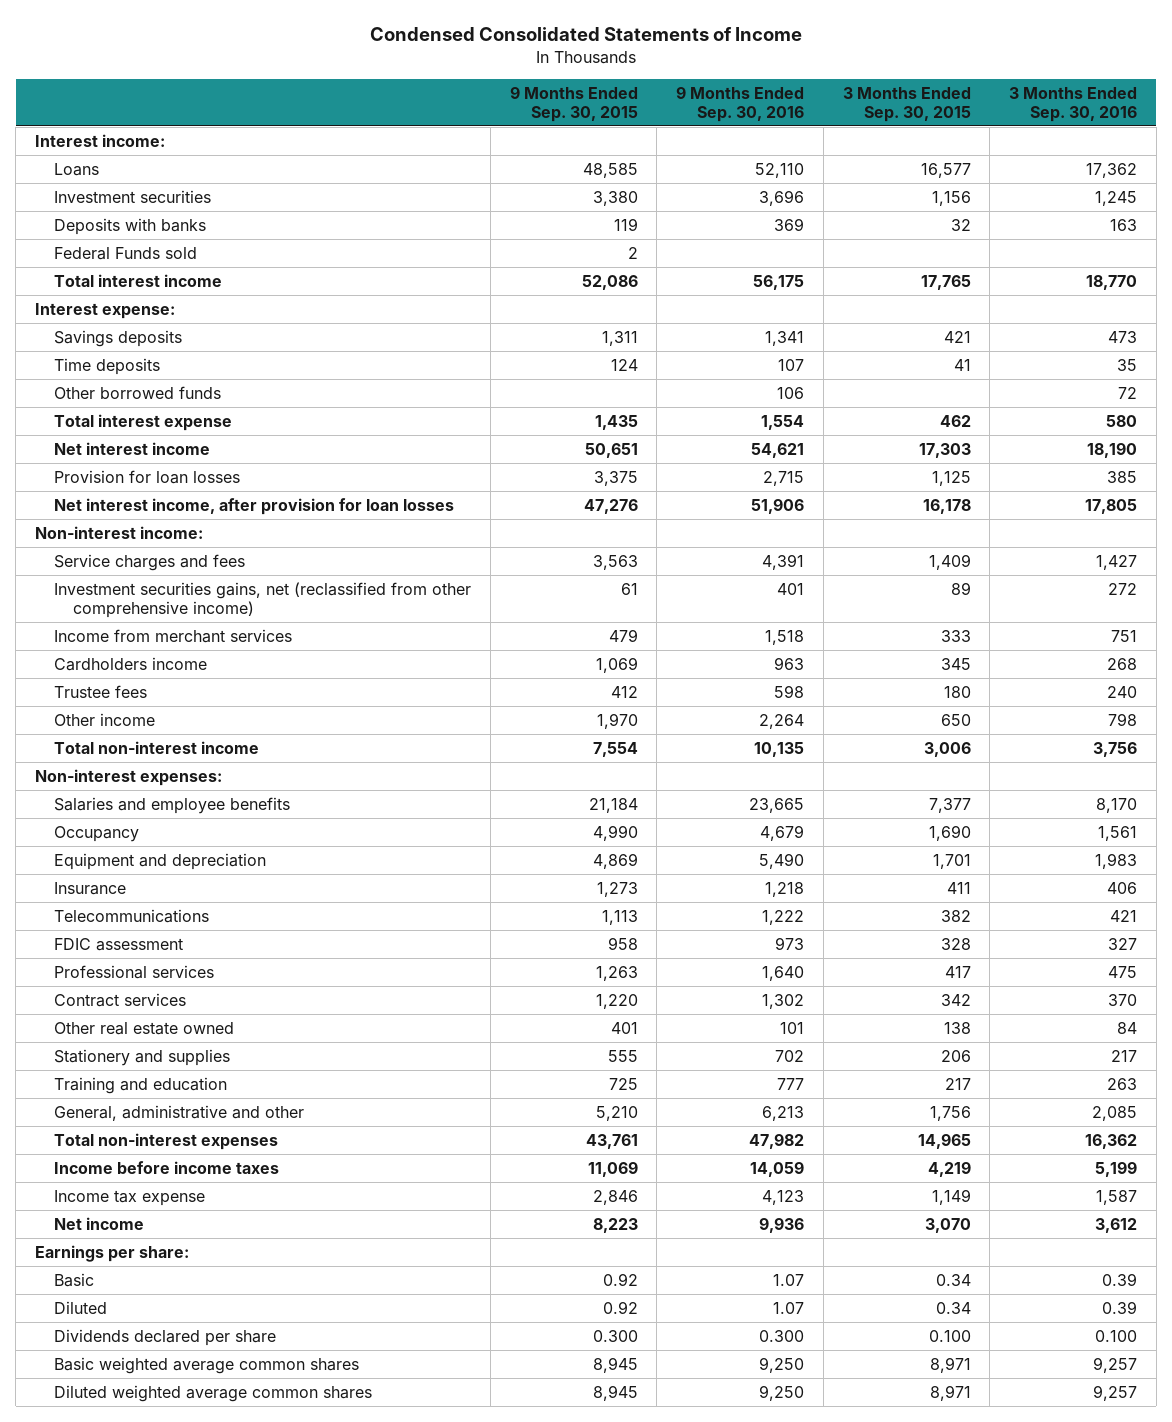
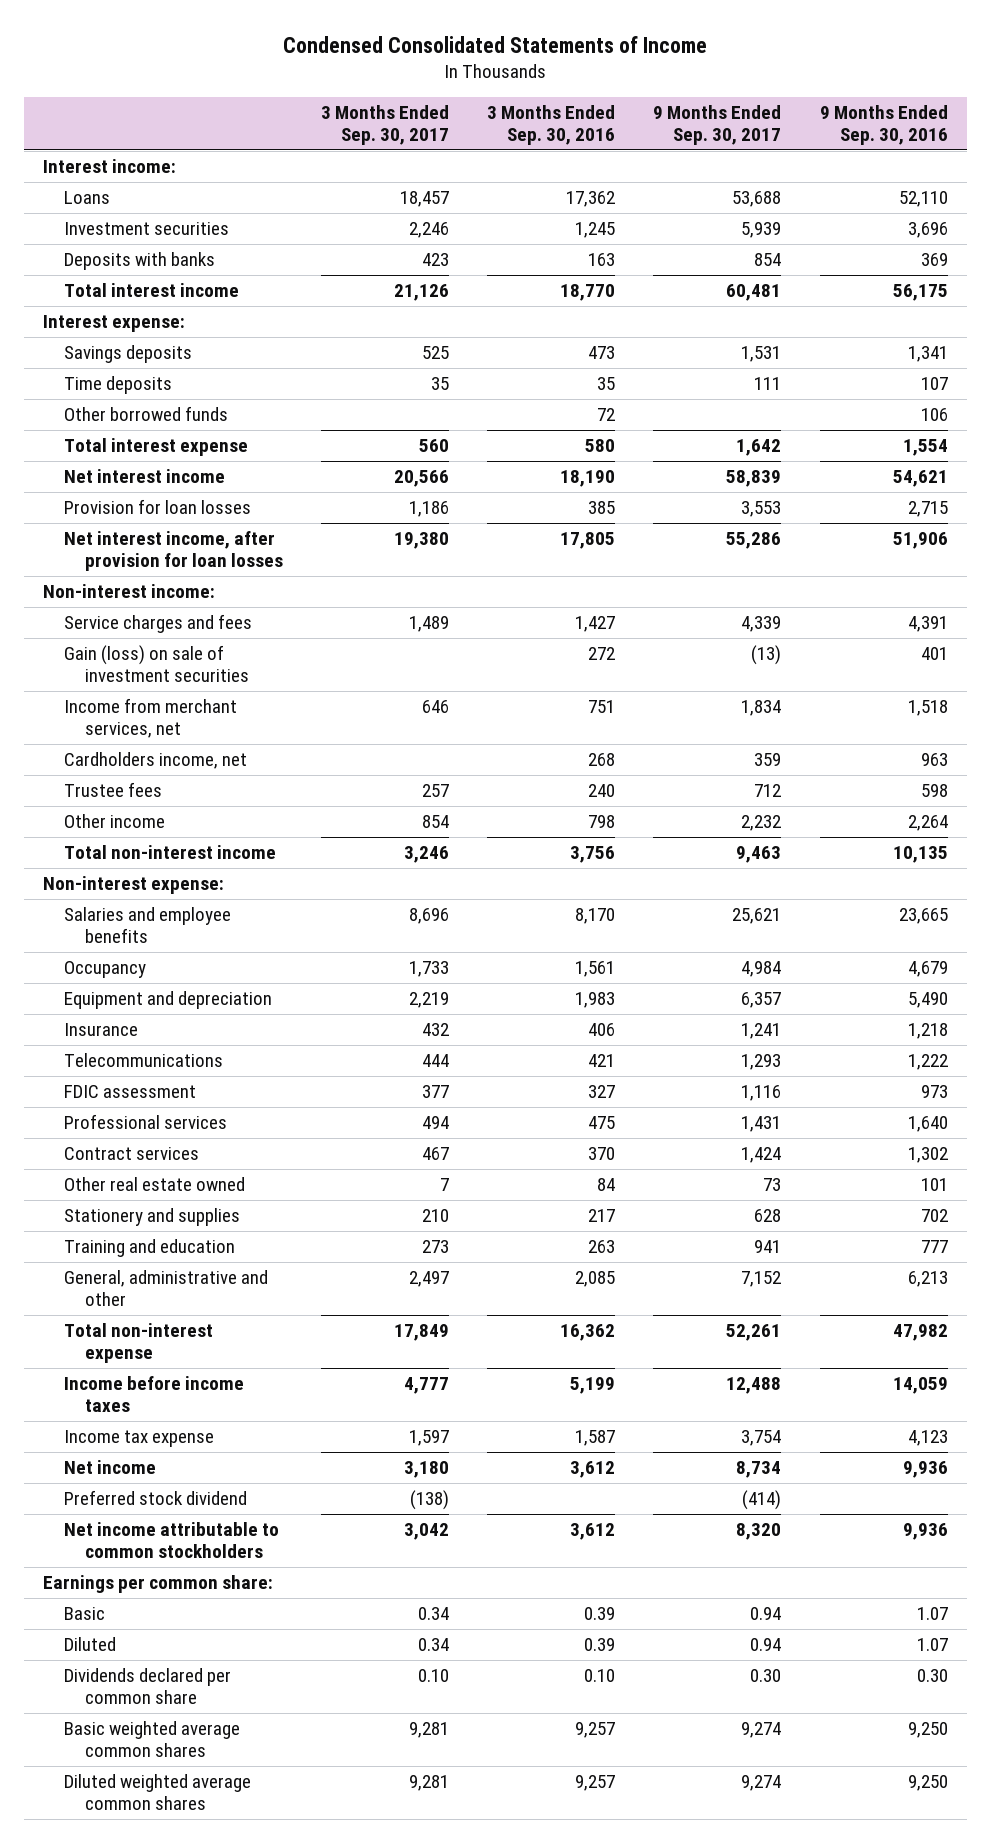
[509,85,638,122] 9 Months Ended Sep. 30, 2015 -> none
[842,86,971,122] 3 Months Ended Sep. 30, 2015 -> none
none -> [321,104,450,146] 3 Months Ended Sep. 30, 2017
none -> [653,104,782,146] 9 Months Ended Sep. 30, 2017
[54,246,198,260] Federal Funds sold -> none
[54,581,472,618] Investment securities gains, net (reclassified from other comprehensive income) -> [63,644,250,683] Gain (loss) on sale of investment securities
[54,628,293,643] Income from merchant services -> [63,697,237,739] Income from merchant services, net
[54,656,208,671] Cardholders income -> [63,751,247,769] Cardholders income, net
[35,768,223,786] Non-interest expenses: -> [42,875,224,894] Non-interest expense:
[54,1132,279,1150] Total non-interest expenses -> [63,1322,213,1364] Total non-interest expense
none -> [63,1489,247,1505] Preferred stock dividend
none -> [63,1521,279,1559] Net income attributable to common stockholders
[35,1244,190,1262] Earnings per share: -> [42,1574,273,1593] Earnings per common share:
[54,1328,277,1346] Dividends declared per share -> [63,1667,231,1705] Dividends declared per common share
[759,1329,805,1342] 0.300 -> [916,1668,948,1682] 0.30
[1095,1329,1138,1342] 0.100 -> [584,1668,616,1682] 0.10

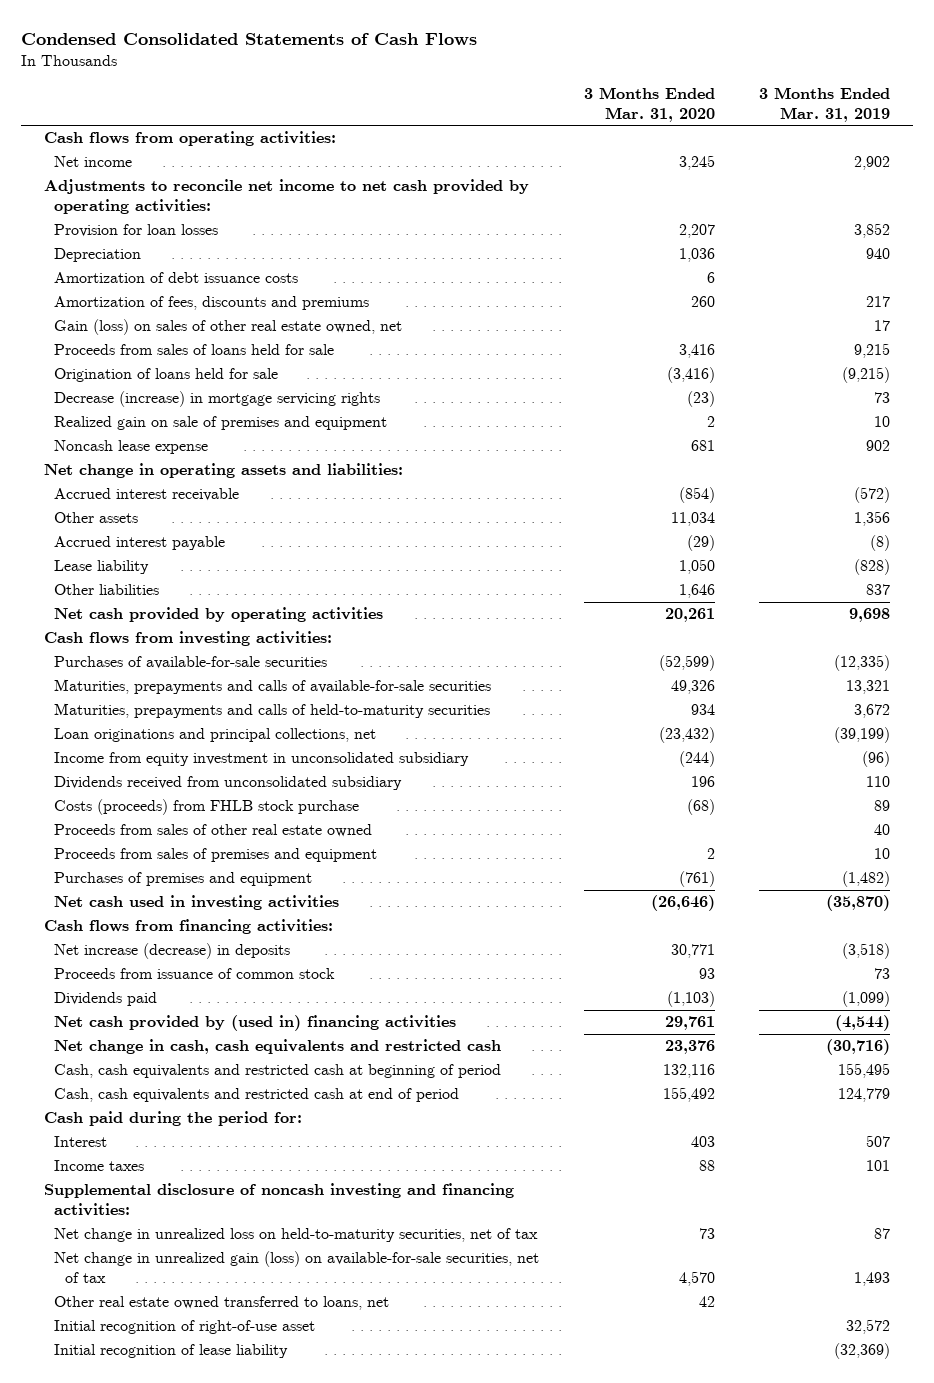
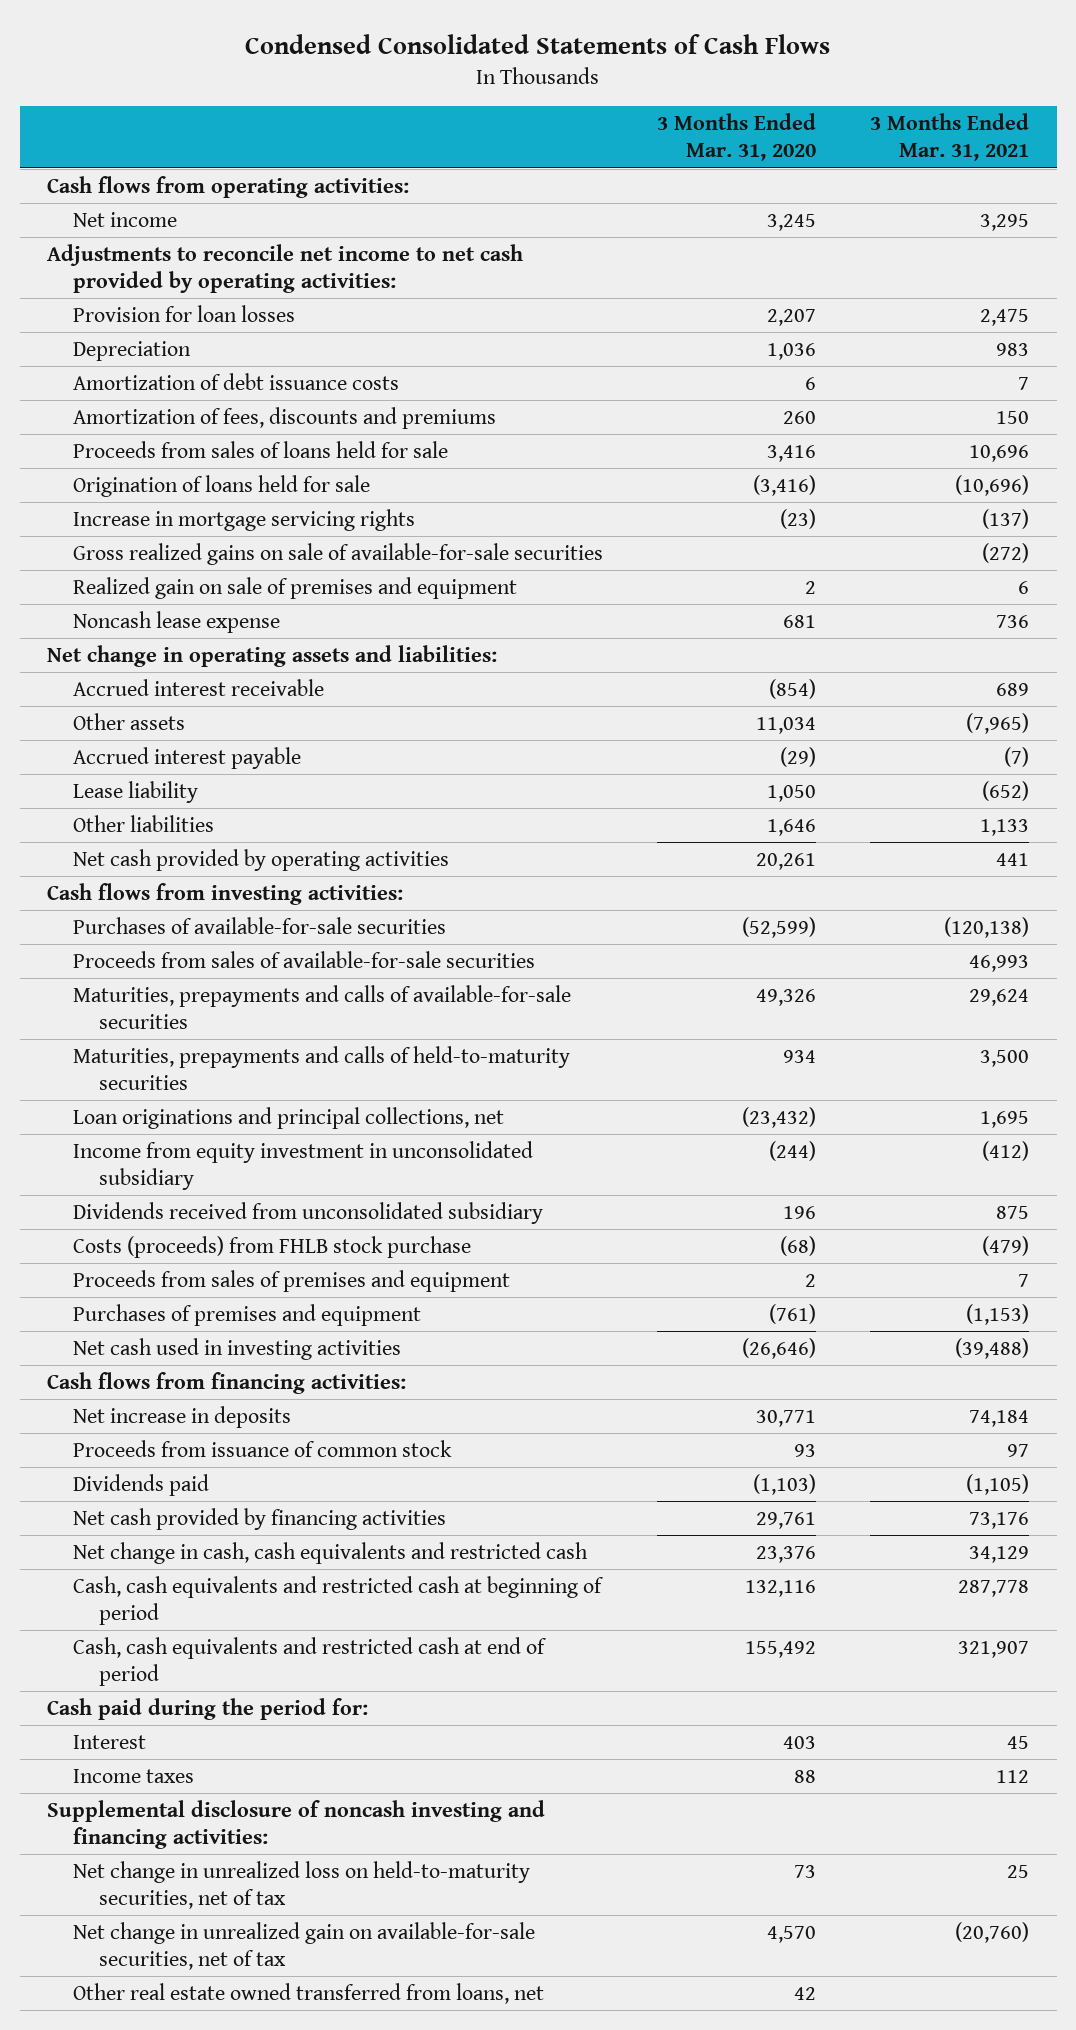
[759,86,891,122] 3 Months Ended Mar. 31, 2019 -> none
none -> [870,113,1030,162] 3 Months Ended Mar. 31, 2021
[54,319,403,336] Gain (loss) on sales of other real estate owned, net -> none
[54,391,381,408] Decrease (increase) in mortgage servicing rights -> [72,509,415,532] Increase in mortgage servicing rights
none -> [72,543,603,566] Gross realized gains on sale of available-for-sale securities
none -> [72,951,535,969] Proceeds from sales of available-for-sale securities
[54,824,373,838] Proceeds from sales of other real estate owned -> none
[54,943,291,960] Net increase (decrease) in deposits -> [72,1406,291,1429] Net increase in deposits
[54,1015,457,1032] Net cash provided by (used in) financing activities -> [72,1508,446,1531] Net cash provided by financing activities
[54,1320,316,1335] Initial recognition of right-of-use asset -> none
[54,1344,289,1359] Initial recognition of lease liability -> none
[54,1251,540,1284] Net change in unrealized gain (loss) on available-for-sale securities, net of tax -> [72,1922,535,1971] Net change in unrealized gain on available-for-sale securities, net of tax
[54,1296,390,1311] Other real estate owned transferred to loans, net -> [72,1983,544,2005] Other real estate owned transferred from loans, net

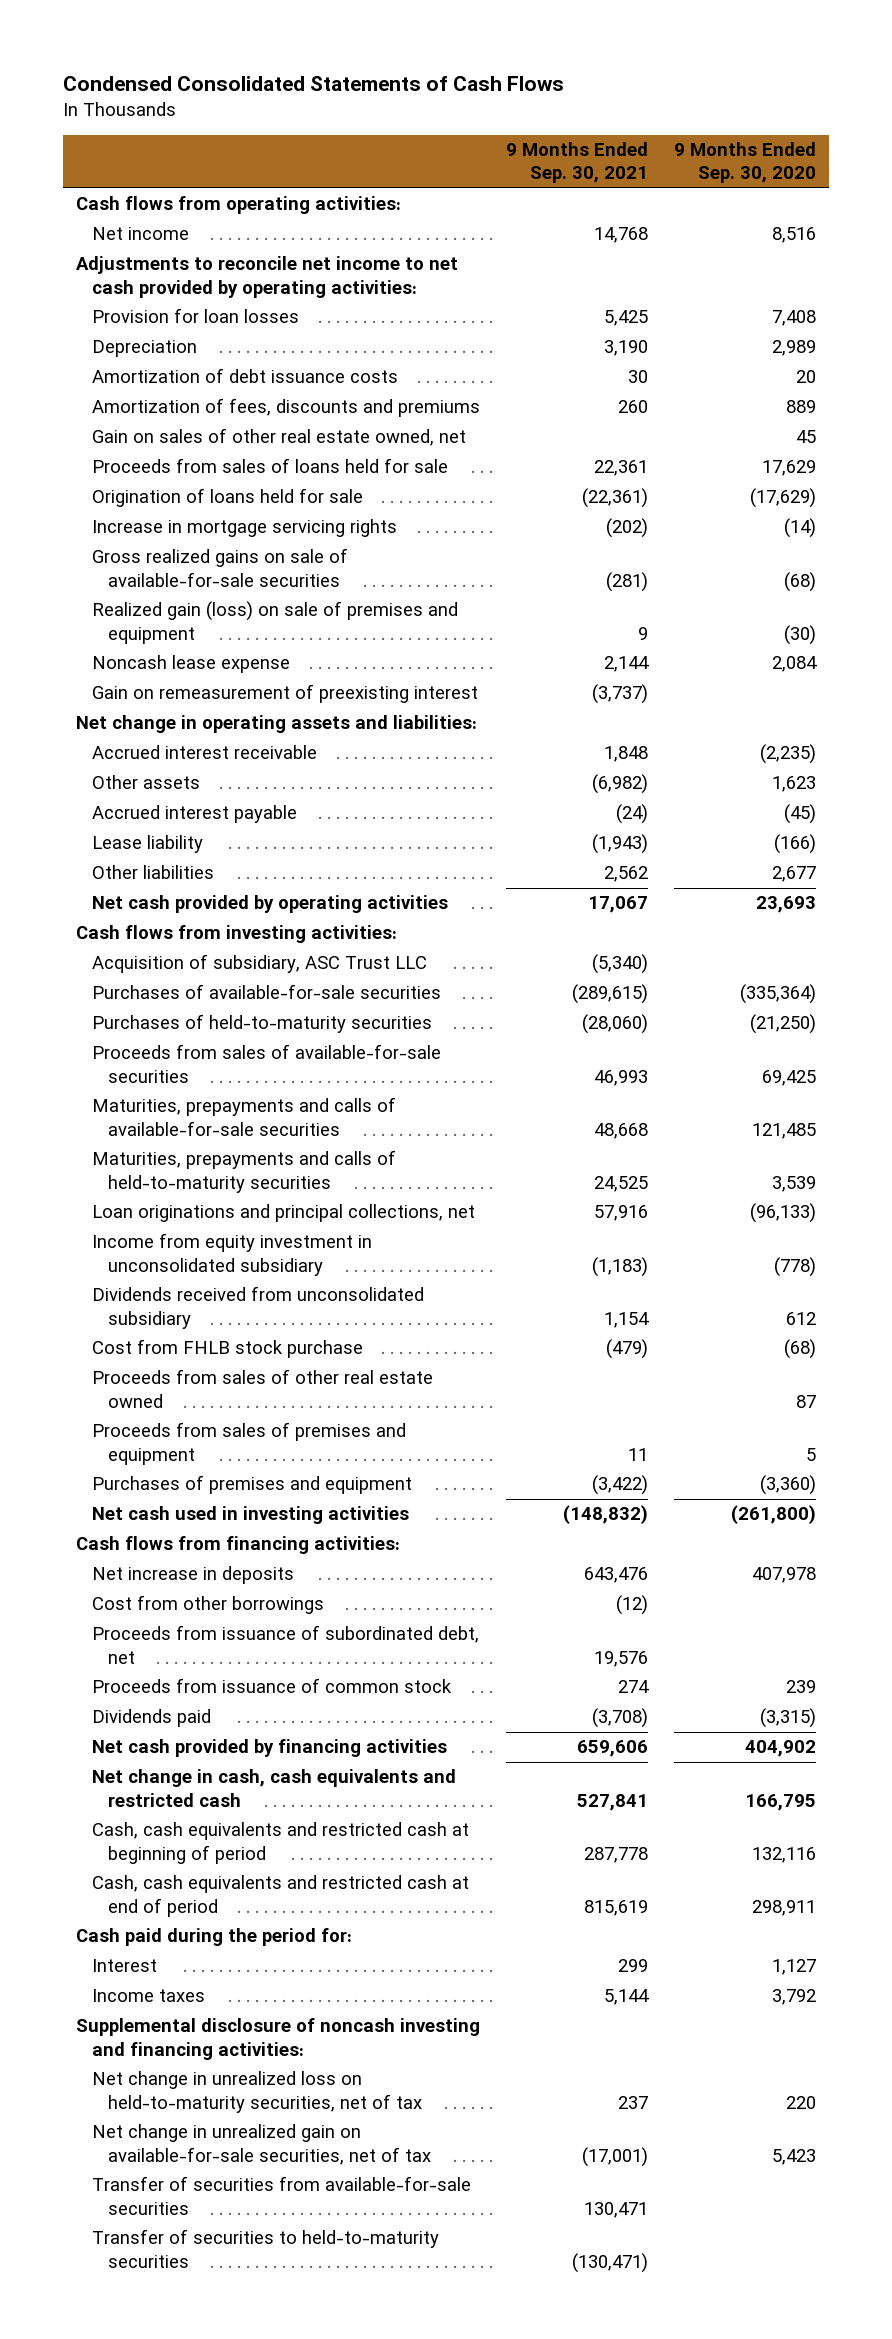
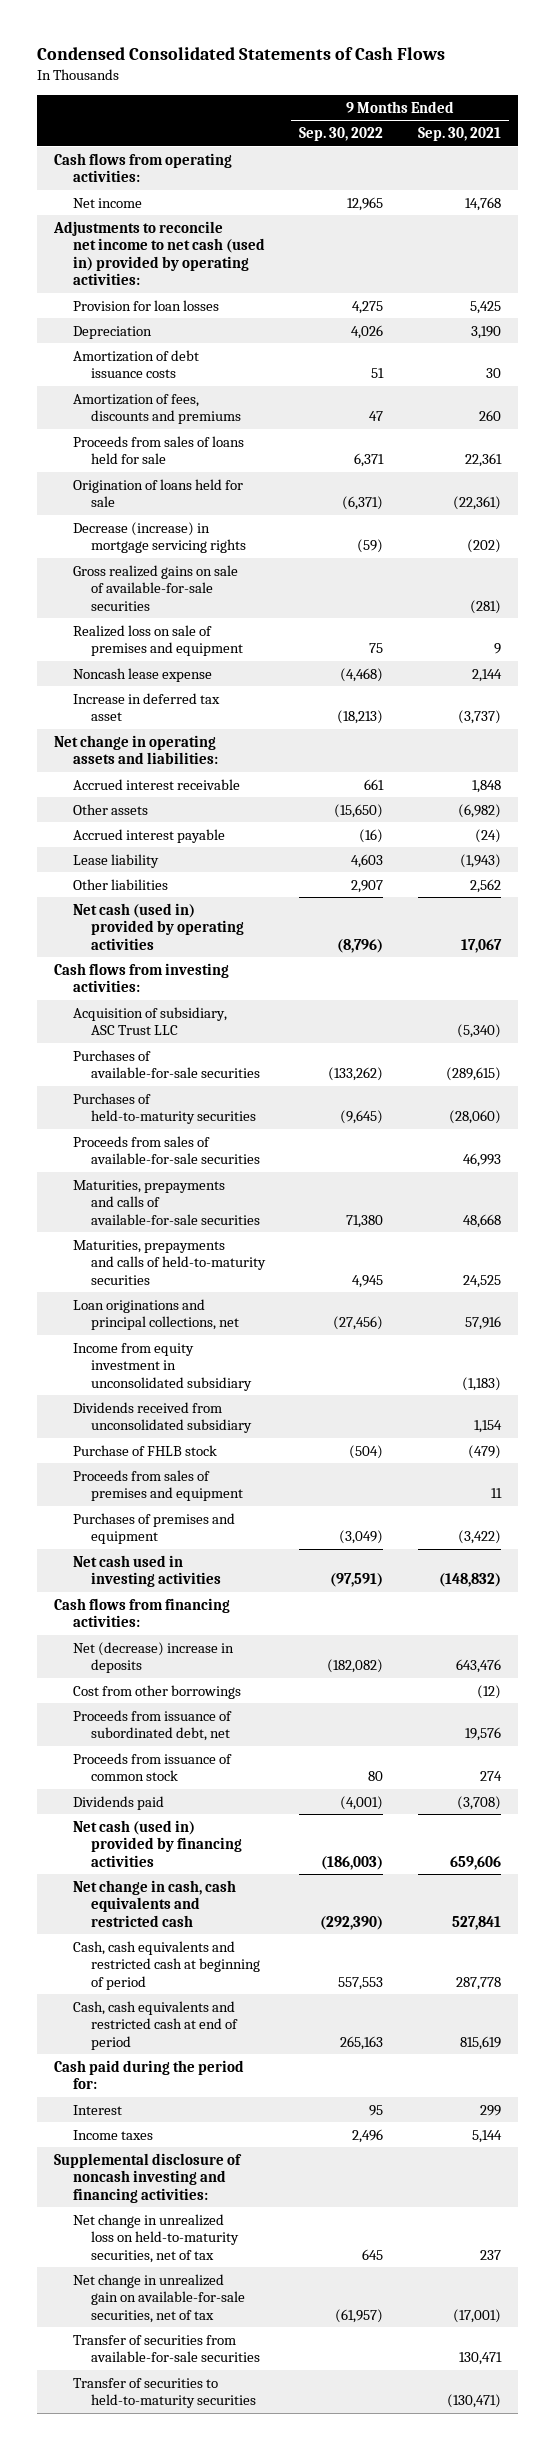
[673,142,816,184] 9 Months Ended Sep. 30, 2020 -> none
none -> [299,127,384,142] Sep. 30, 2022
[75,256,458,298] Adjustments to reconcile net income to net cash provided by operating activities: -> [52,220,265,286] Adjustments to reconcile net income to net cash (used in) provided by operating activities:
[92,428,467,447] Gain on sales of other real estate owned, net -> none
[92,519,398,538] Increase in mortgage servicing rights -> [72,521,247,554] Decrease (increase) in mortgage servicing rights
[92,601,459,644] Realized gain (loss) on sale of premises and equipment -> [72,624,244,657] Realized loss on sale of premises and equipment
[92,684,479,704] Gain on remeasurement of preexisting interest -> [72,692,220,722] Increase in deferred tax asset
[92,895,449,914] Net cash provided by operating activities -> [72,902,245,950] Net cash (used in) provided by operating activities
[92,1369,434,1408] Proceeds from sales of other real estate owned -> none
[92,1339,364,1359] Cost from FHLB stock purchase -> [72,1444,217,1456] Purchase of FHLB stock
[92,1566,295,1585] Net increase in deposits -> [72,1641,234,1674] Net (decrease) increase in deposits
[92,1739,448,1758] Net cash provided by financing activities -> [72,1819,243,1867] Net cash (used in) provided by financing activities

